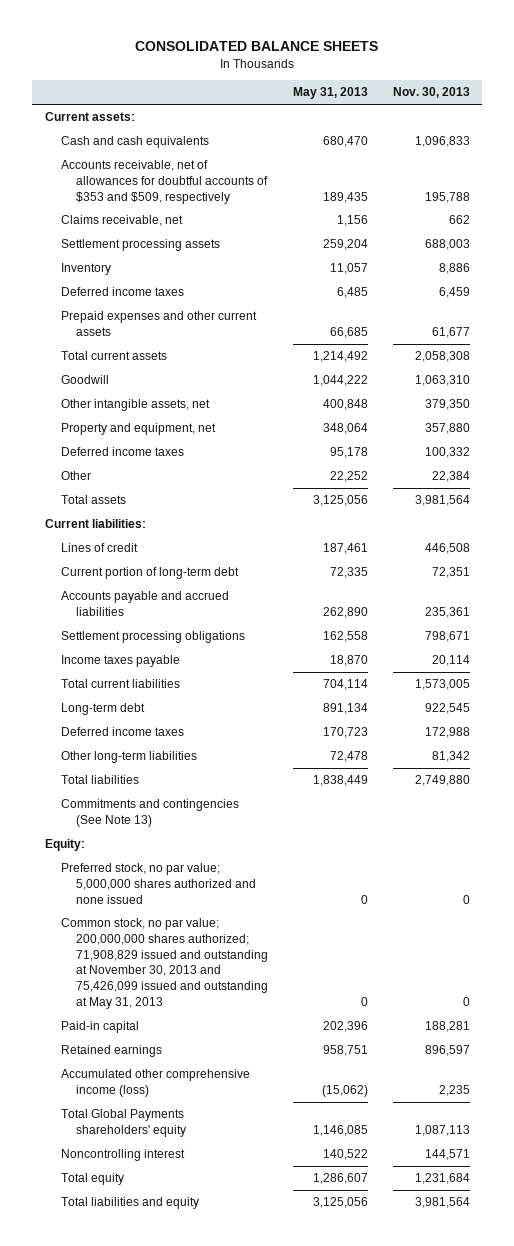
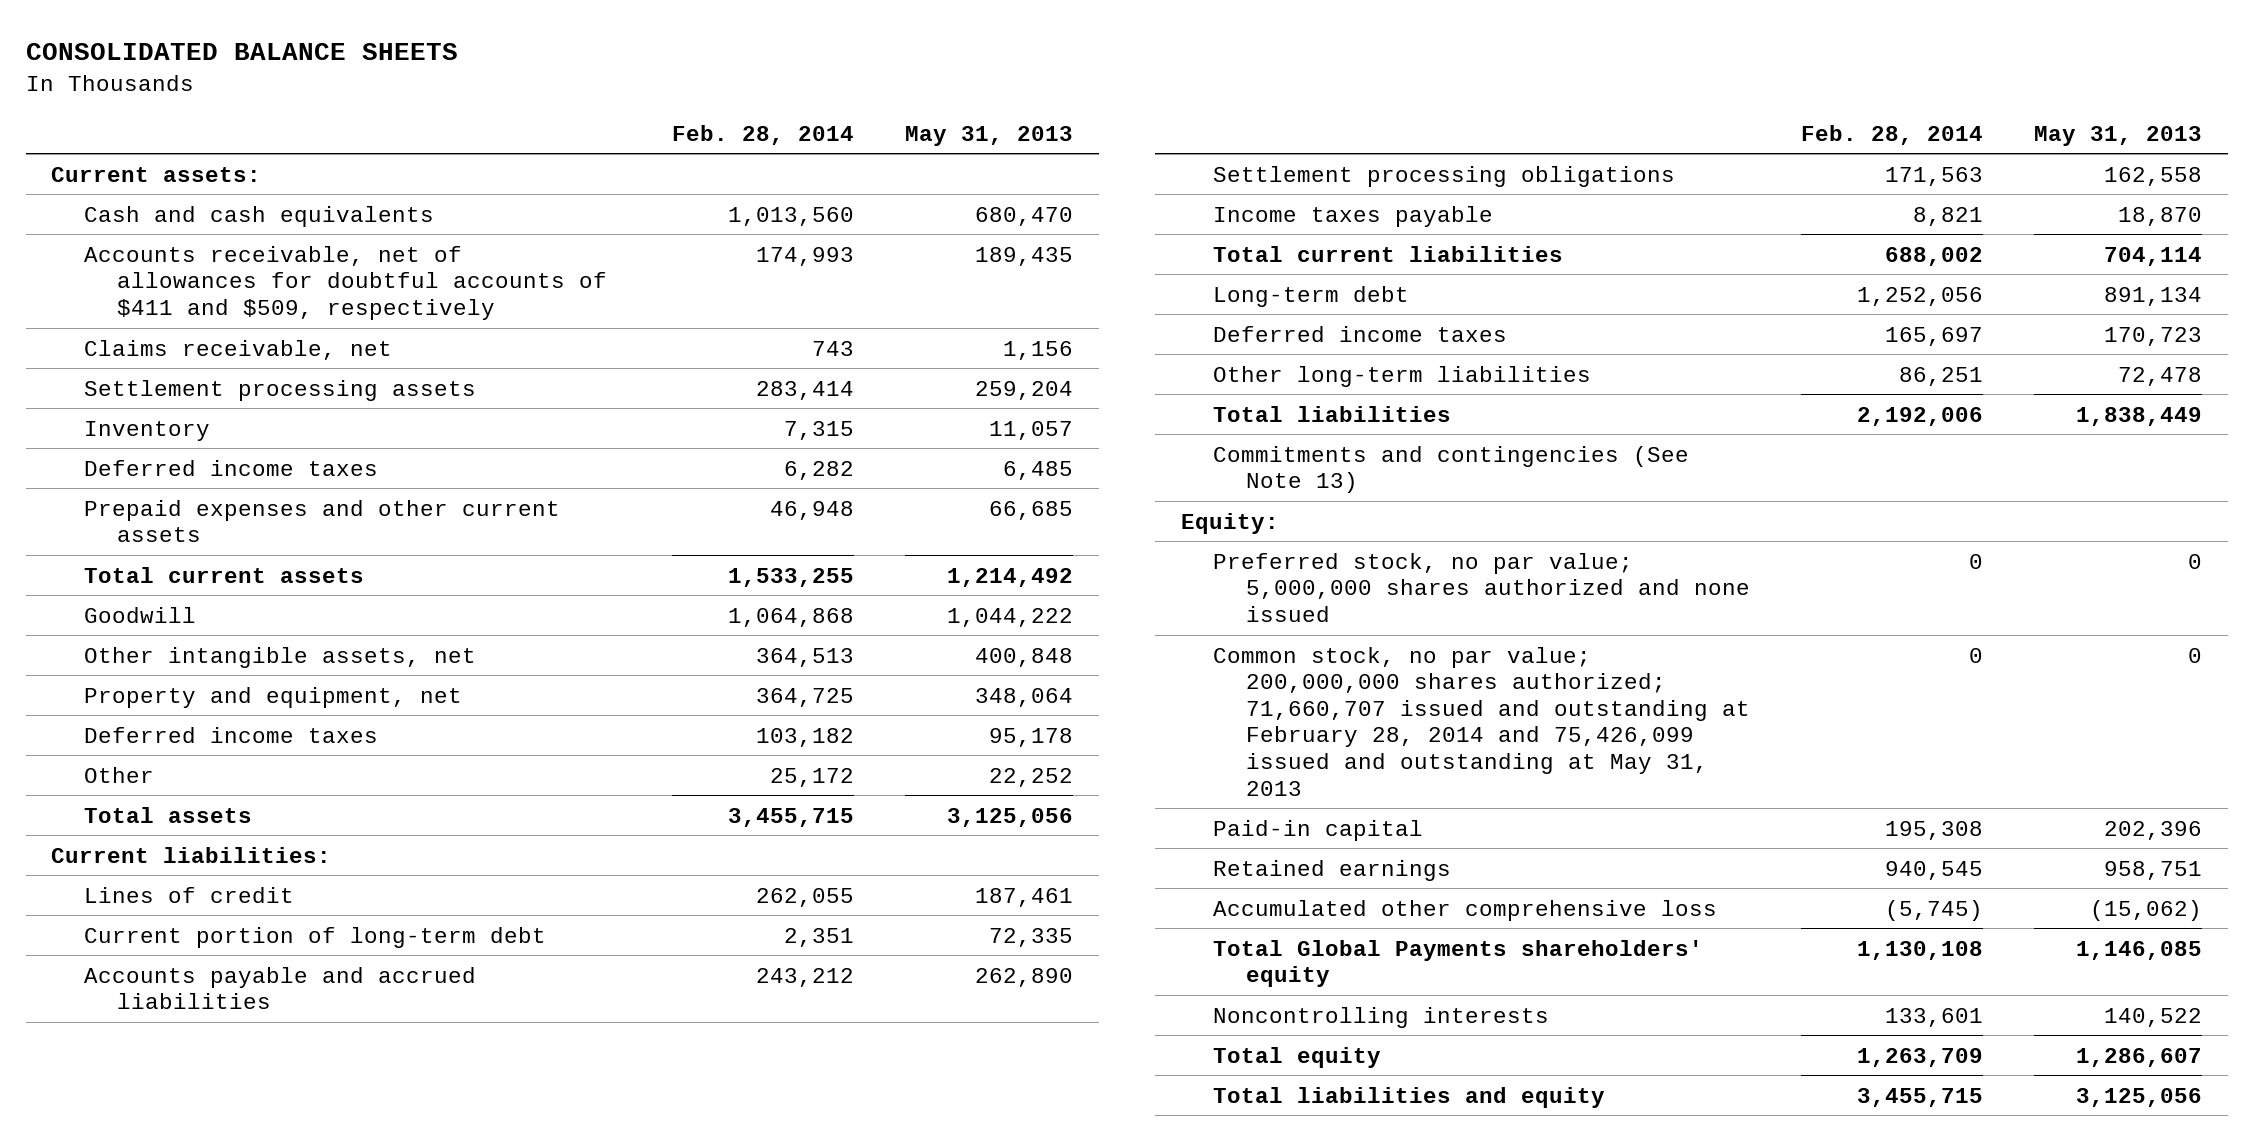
[392,87,470,99] Nov. 30, 2013 -> none
none -> [671,124,854,145] Feb. 28, 2014
[60,160,269,204] Accounts receivable, net of allowances for doubtful accounts of $353 and $509, respectively -> [83,245,607,320] Accounts receivable, net of allowances for doubtful accounts of $411 and $509, respectively
[60,918,269,1010] Common stock, no par value; 200,000,000 shares authorized; 71,908,829 issued and outstanding at November 30, 2013 and 75,426,099 issued and outstanding at May 31, 2013 -> [1213,646,1750,796] Common stock, no par value; 200,000,000 shares authorized; 71,660,707 issued and outstanding at February 28, 2014 and 75,426,099 issued and outstanding at May 31, 2013
[60,1069,250,1097] Accumulated other comprehensive income (loss) -> [1213,899,1718,921] Accumulated other comprehensive loss
[60,1149,185,1162] Noncontrolling interest -> [1213,1006,1550,1028] Noncontrolling interests

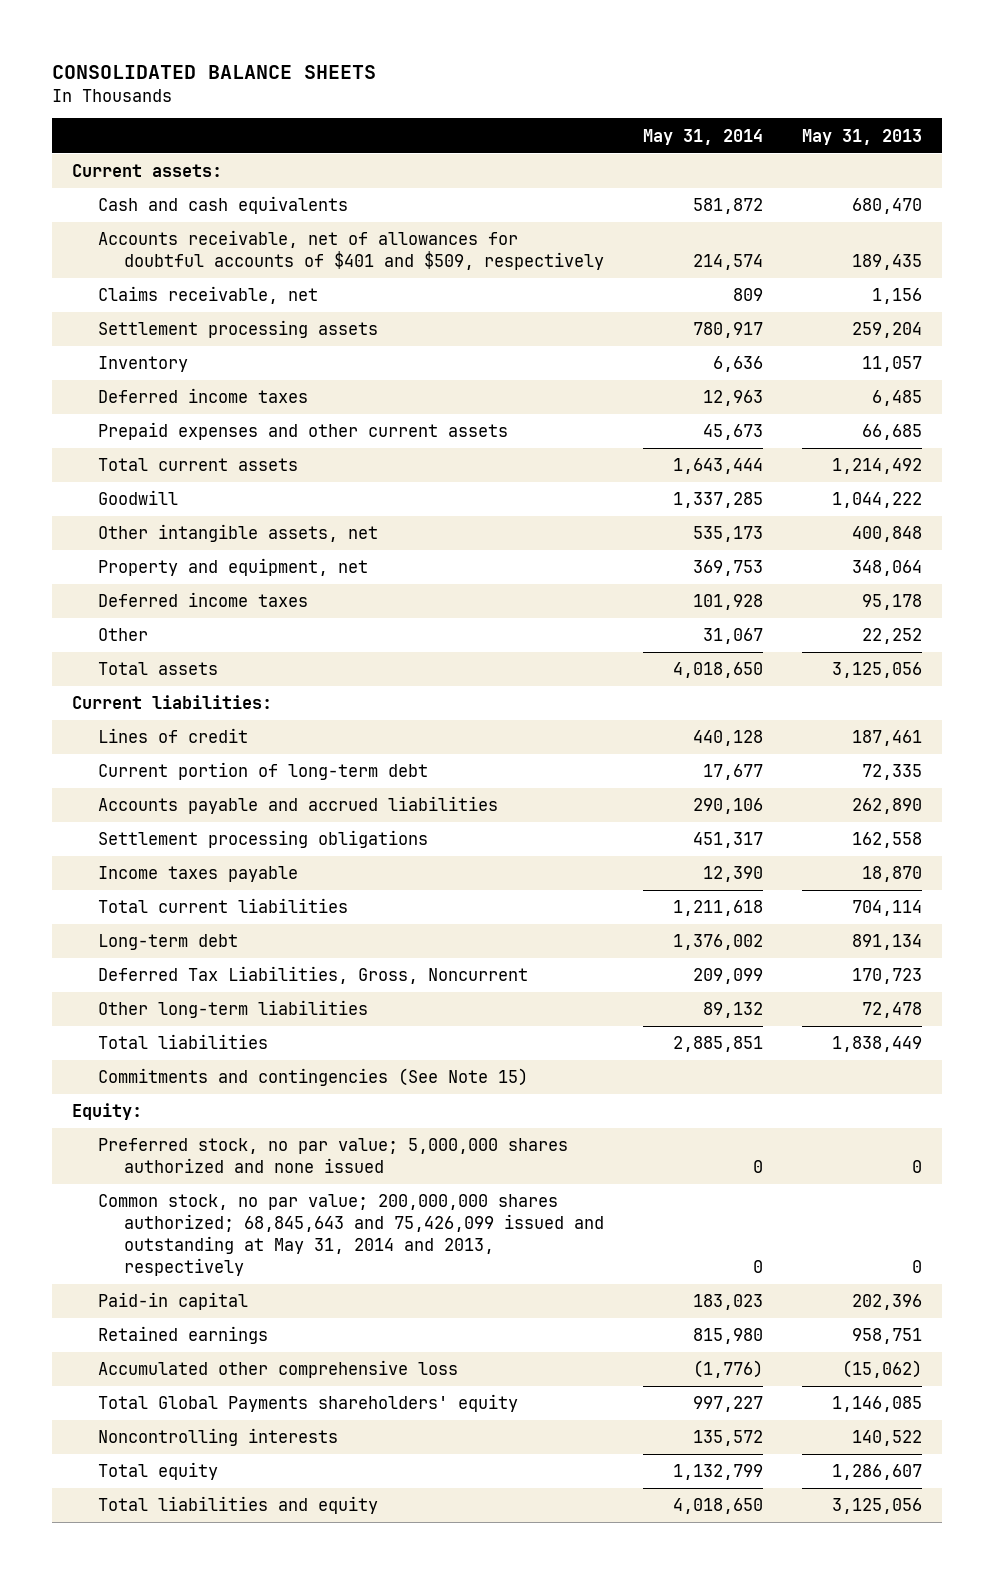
[671,124,854,145] Feb. 28, 2014 -> none
none -> [643,128,764,145] May 31, 2014
[83,245,607,320] Accounts receivable, net of allowances for doubtful accounts of $411 and $509, respectively -> [98,230,605,271] Accounts receivable, net of allowances for doubtful accounts of $401 and $509, respectively
[1213,325,1508,342] Deferred income taxes -> [98,966,529,985] Deferred Tax Liabilities, Gross, Noncurrent
[1213,445,1690,494] Commitments and contingencies (See Note 13) -> [98,1068,529,1087] Commitments and contingencies (See Note 15)
[1213,646,1750,796] Common stock, no par value; 200,000,000 shares authorized; 71,660,707 issued and outstanding at February 28, 2014 and 75,426,099 issued and outstanding at May 31, 2013 -> [98,1194,605,1276] Common stock, no par value; 200,000,000 shares authorized; 68,845,643 and 75,426,099 issued and outstanding at May 31, 2014 and 2013, respectively

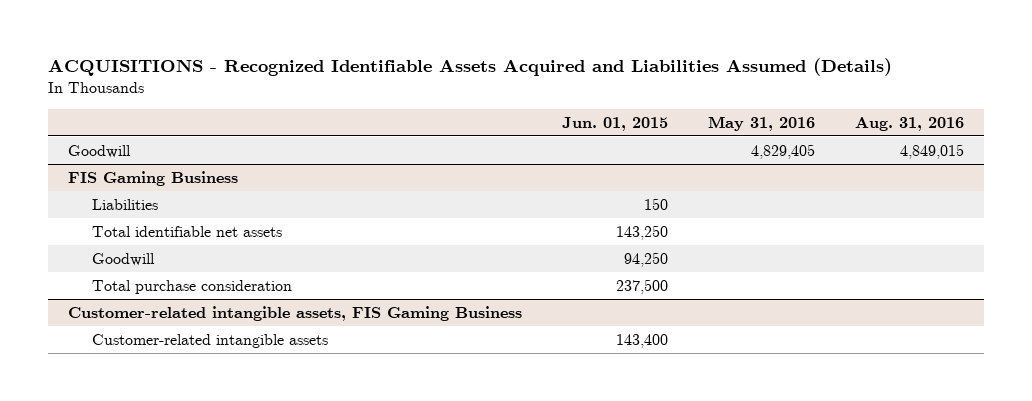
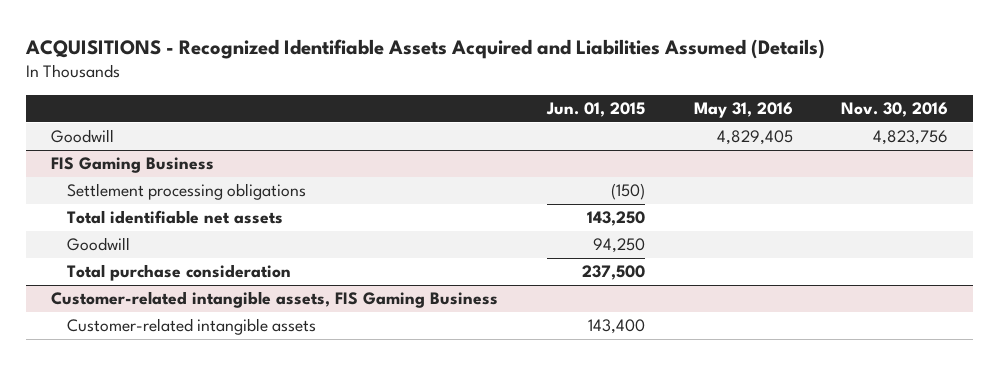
[854,116,964,131] Aug. 31, 2016 -> none
none -> [841,102,949,118] Nov. 30, 2016
[91,198,158,210] Liabilities -> none
none -> [66,183,306,201] Settlement processing obligations

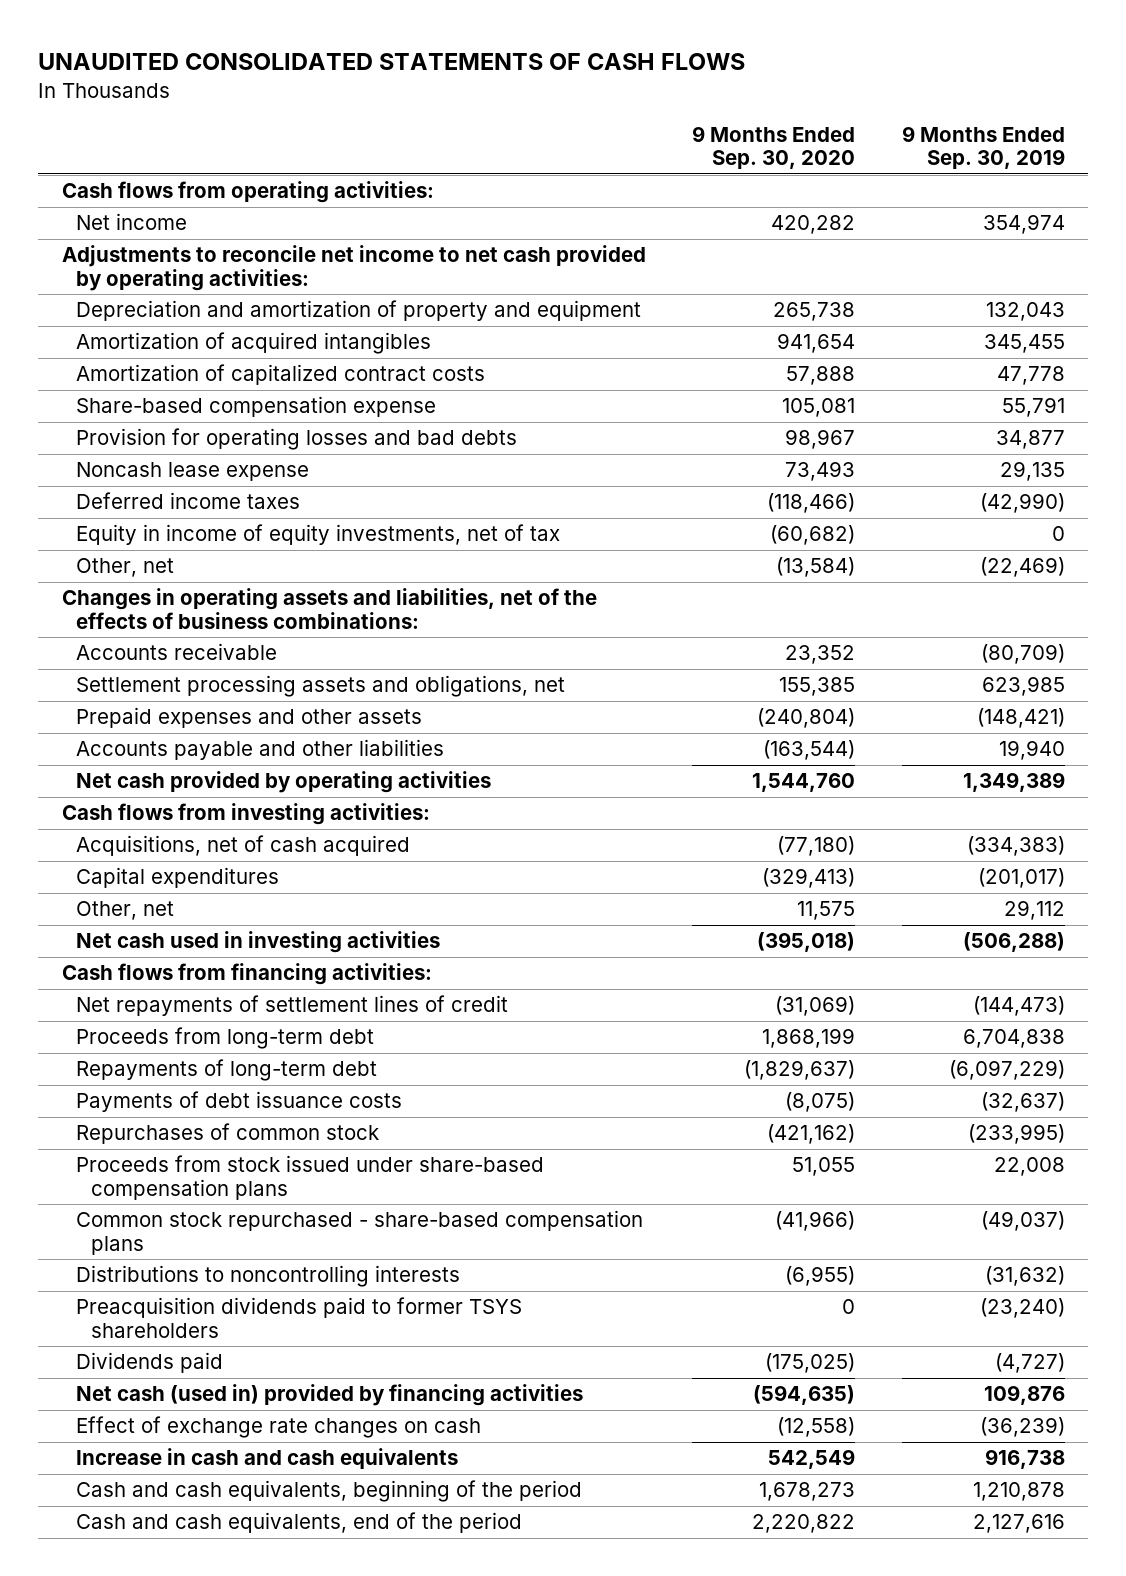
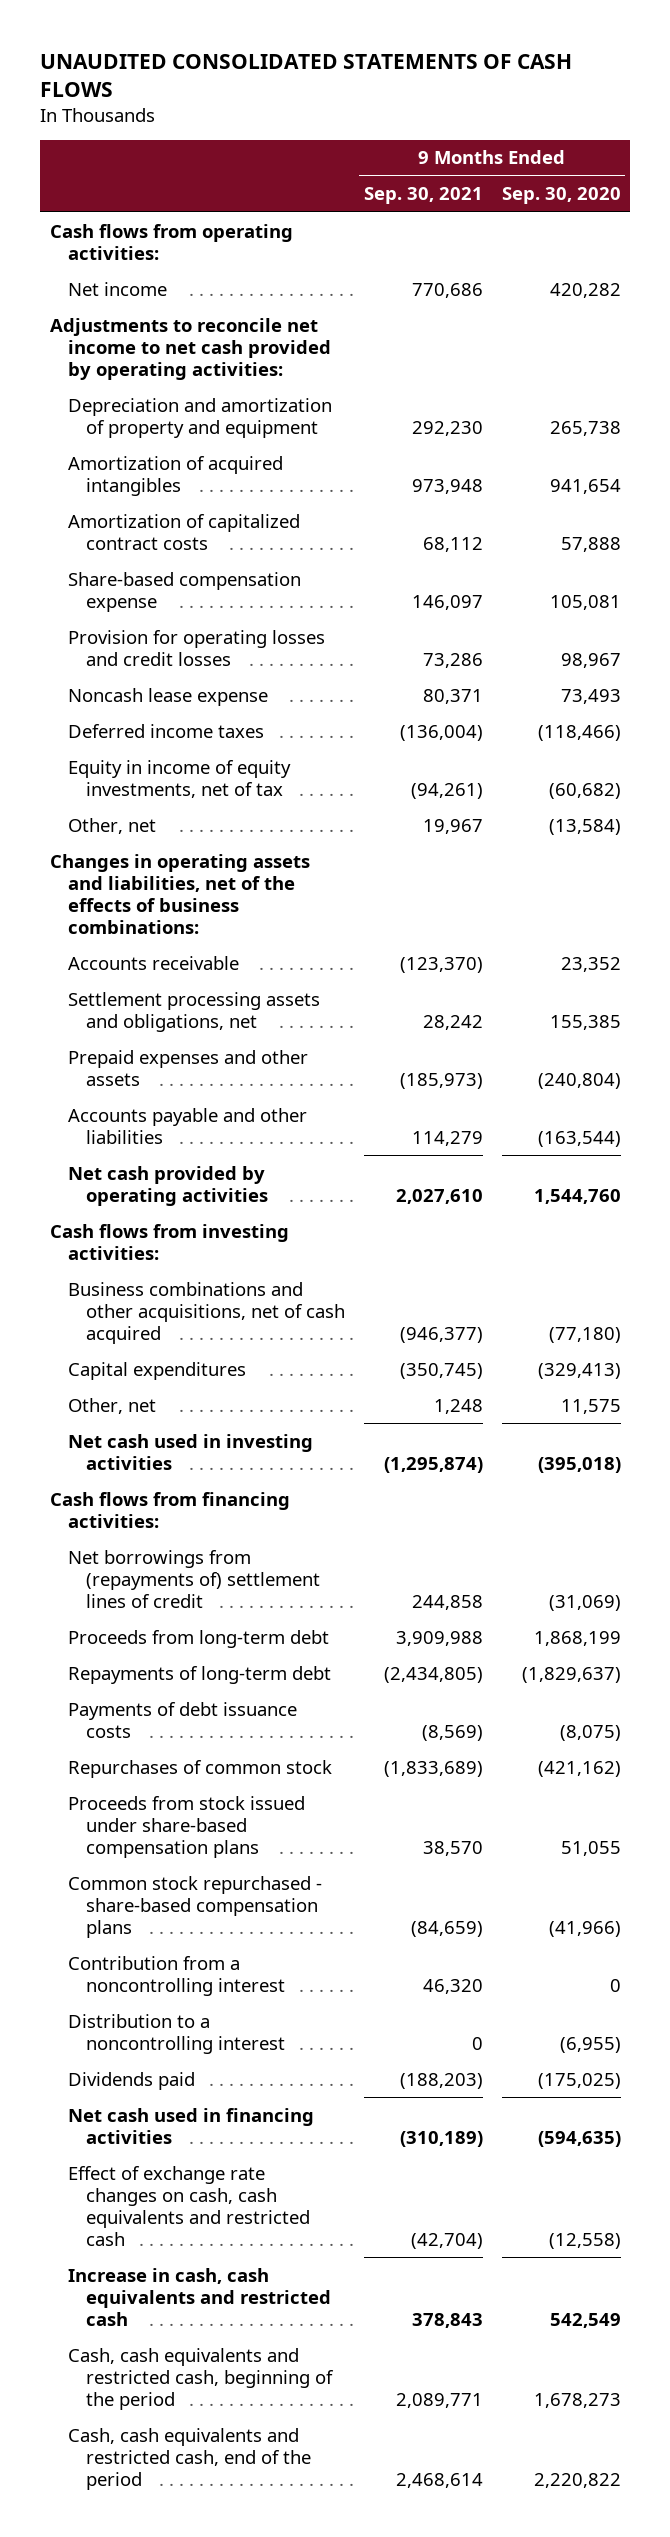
[901,125,1065,170] 9 Months Ended Sep. 30, 2019 -> none
none -> [363,187,483,205] Sep. 30, 2021
[76,428,518,451] Provision for operating losses and bad debts -> [67,629,325,666] Provision for operating losses and credit losses
[76,835,411,857] Acquisitions, net of cash acquired -> [67,1281,346,1344] Business combinations and other acquisitions, net of cash acquired
[76,995,509,1017] Net repayments of settlement lines of credit -> [67,1549,321,1608] Net borrowings from (repayments of) settlement lines of credit
[76,1297,523,1338] Preacquisition dividends paid to former TSYS shareholders -> none
none -> [67,1955,286,1996] Contribution from a noncontrolling interest
[76,1265,461,1288] Distributions to noncontrolling interests -> [67,2013,286,2054] Distribution to a noncontrolling interest
[76,1384,584,1407] Net cash (used in) provided by financing activities -> [67,2107,314,2144] Net cash used in financing activities
[76,1416,482,1439] Effect of exchange rate changes on cash -> [67,2165,311,2246] Effect of exchange rate changes on cash, cash equivalents and restricted cash
[76,1448,459,1470] Increase in cash and cash equivalents -> [67,2267,332,2326] Increase in cash, cash equivalents and restricted cash
[76,1480,583,1503] Cash and cash equivalents, beginning of the period -> [67,2347,335,2410] Cash, cash equivalents and restricted cash, beginning of the period
[76,1512,523,1534] Cash and cash equivalents, end of the period -> [67,2427,312,2490] Cash, cash equivalents and restricted cash, end of the period

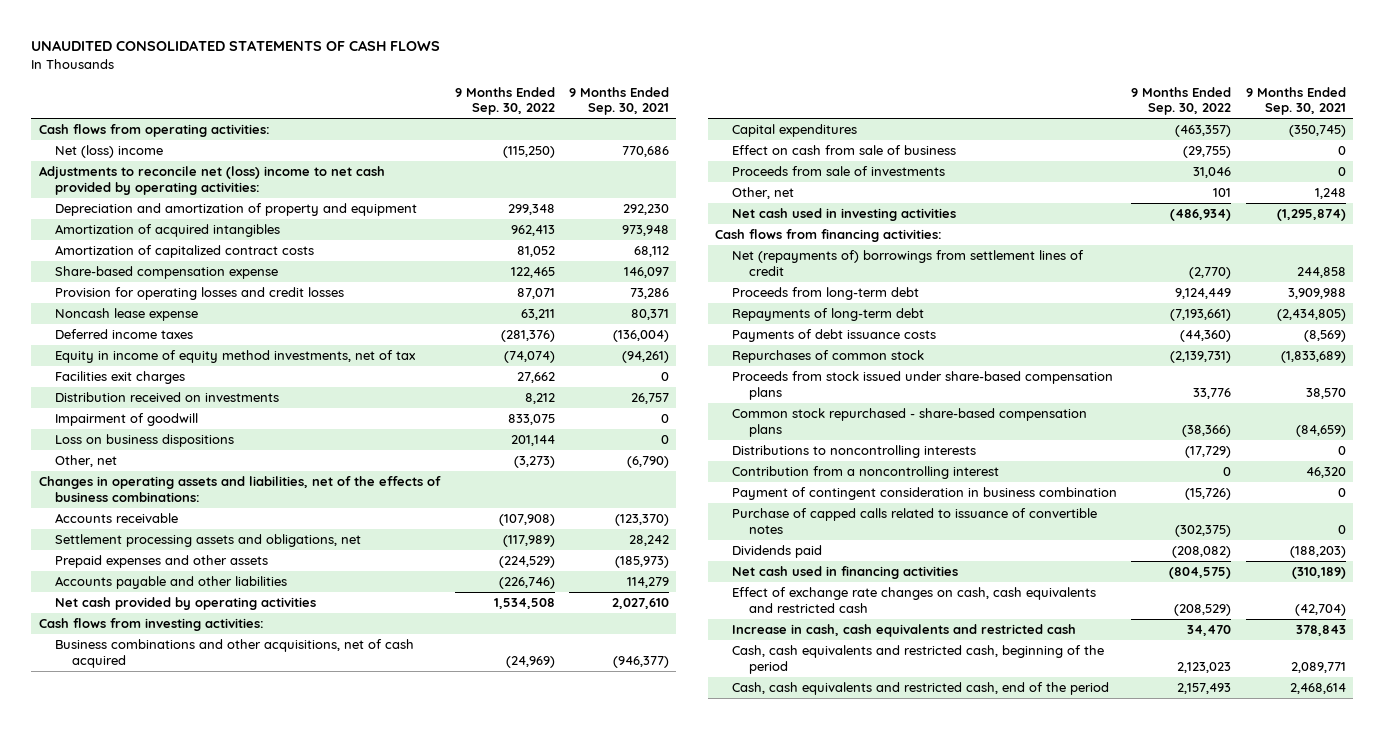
[501,187,621,205] Sep. 30, 2020 -> none
none -> [454,86,555,115] 9 Months Ended Sep. 30, 2022
[67,281,167,296] Net income -> [55,145,164,159] Net (loss) income
[49,317,331,380] Adjustments to reconcile net income to net cash provided by operating activities: -> [38,166,385,195] Adjustments to reconcile net (loss) income to net cash provided by operating activities:
[67,759,291,798] Equity in income of equity investments, net of tax -> [55,350,417,364] Equity in income of equity method investments, net of tax
none -> [55,371,186,385] Facilities exit charges
none -> [55,392,280,403] Distribution received on investments
none -> [55,413,199,427] Impairment of goodwill
none -> [55,434,235,448] Loss on business dispositions
[422,818,483,834] 19,967 -> [627,456,670,469] (6,790)
none -> [732,145,957,156] Effect on cash from sale of business
none -> [732,166,946,177] Proceeds from sale of investments
[67,1549,321,1608] Net borrowings from (repayments of) settlement lines of credit -> [732,250,1085,276] Net (repayments of) borrowings from settlement lines of credit
none -> [732,445,977,459] Distributions to noncontrolling interests
[67,2013,286,2054] Distribution to a noncontrolling interest -> none
none -> [732,487,1118,501] Payment of contingent consideration in business combination
none -> [732,508,1098,534] Purchase of capped calls related to issuance of convertible notes

